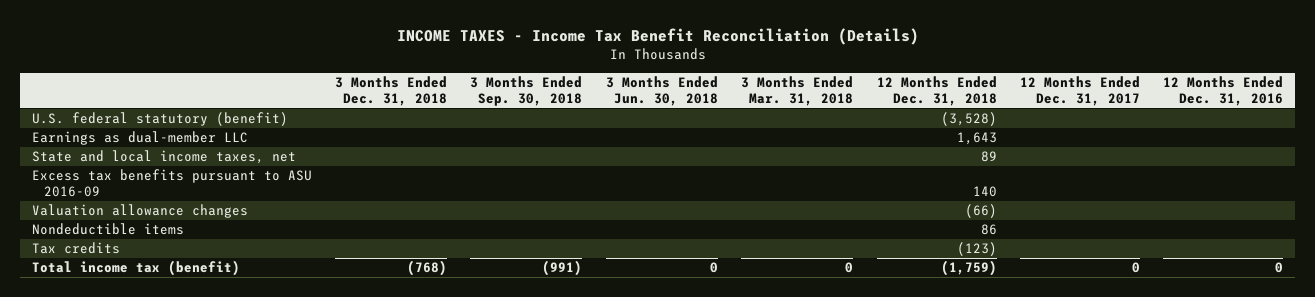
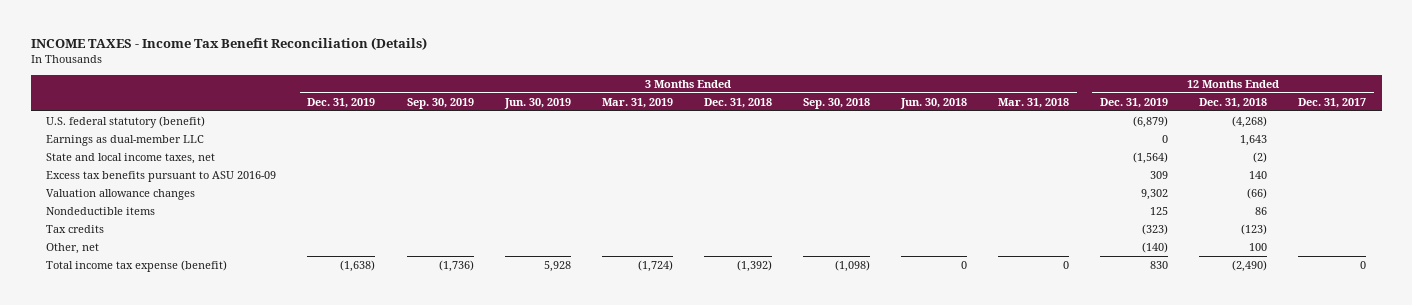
[1163,75,1284,106] 12 Months Ended Dec. 31, 2016 -> none
none -> [307,97,376,108] Dec. 31, 2019
none -> [406,97,474,109] Sep. 30, 2019
none -> [503,97,571,109] Jun. 30, 2019
none -> [601,97,673,108] Mar. 31, 2019
none -> [1099,97,1168,108] Dec. 31, 2019
[940,112,997,127] (3,528) -> [1231,116,1267,129] (4,268)
[980,151,997,163] 89 -> [1252,152,1267,164] (2)
none -> [46,243,100,255] Other, net
[31,260,240,277] Total income tax (benefit) -> [46,260,228,273] Total income tax expense (benefit)
[407,260,448,277] (768) -> [736,260,772,273] (1,392)
[542,260,583,277] (991) -> [834,260,870,273] (1,098)
[940,260,997,277] (1,759) -> [1231,260,1267,273] (2,490)

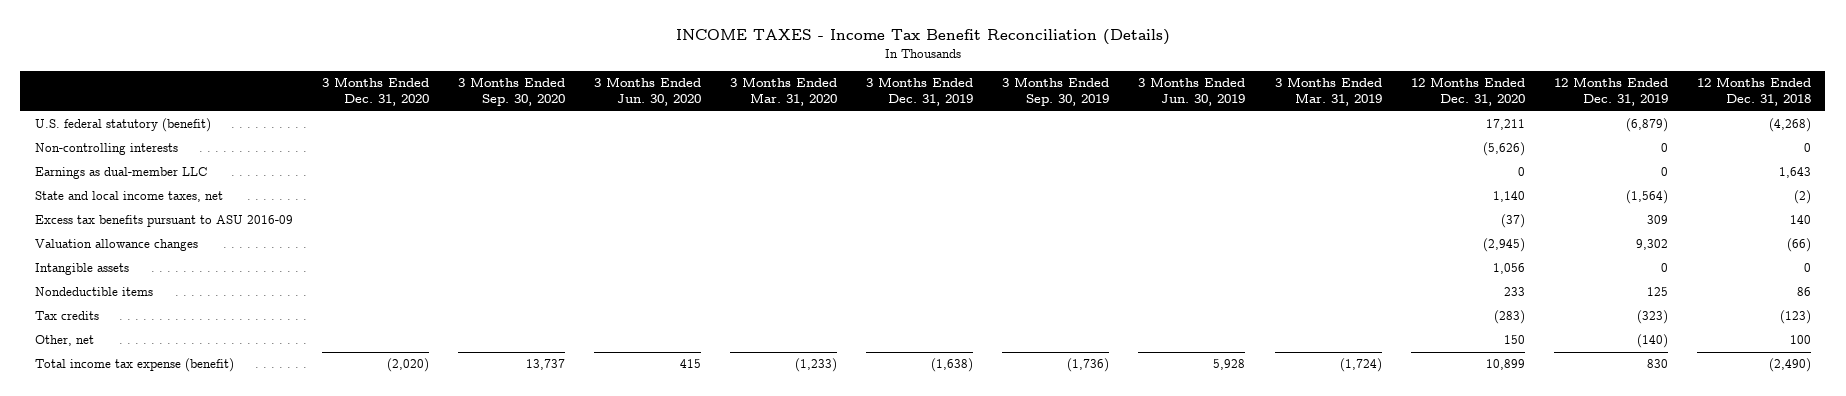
[703,97,772,108] Dec. 31, 2018 -> none
[802,97,870,109] Sep. 30, 2018 -> none
[899,97,967,109] Jun. 30, 2018 -> none
[997,97,1069,108] Mar. 31, 2018 -> none
[1298,97,1367,108] Dec. 31, 2017 -> none
none -> [321,76,429,107] 3 Months Ended Dec. 31, 2020
none -> [457,76,565,107] 3 Months Ended Sep. 30, 2020
none -> [594,76,702,107] 3 Months Ended Jun. 30, 2020
none -> [730,76,838,107] 3 Months Ended Mar. 31, 2020
none -> [1410,76,1525,107] 12 Months Ended Dec. 31, 2020
none -> [34,143,178,156] Non-controlling interests
none -> [34,263,129,276] Intangible assets

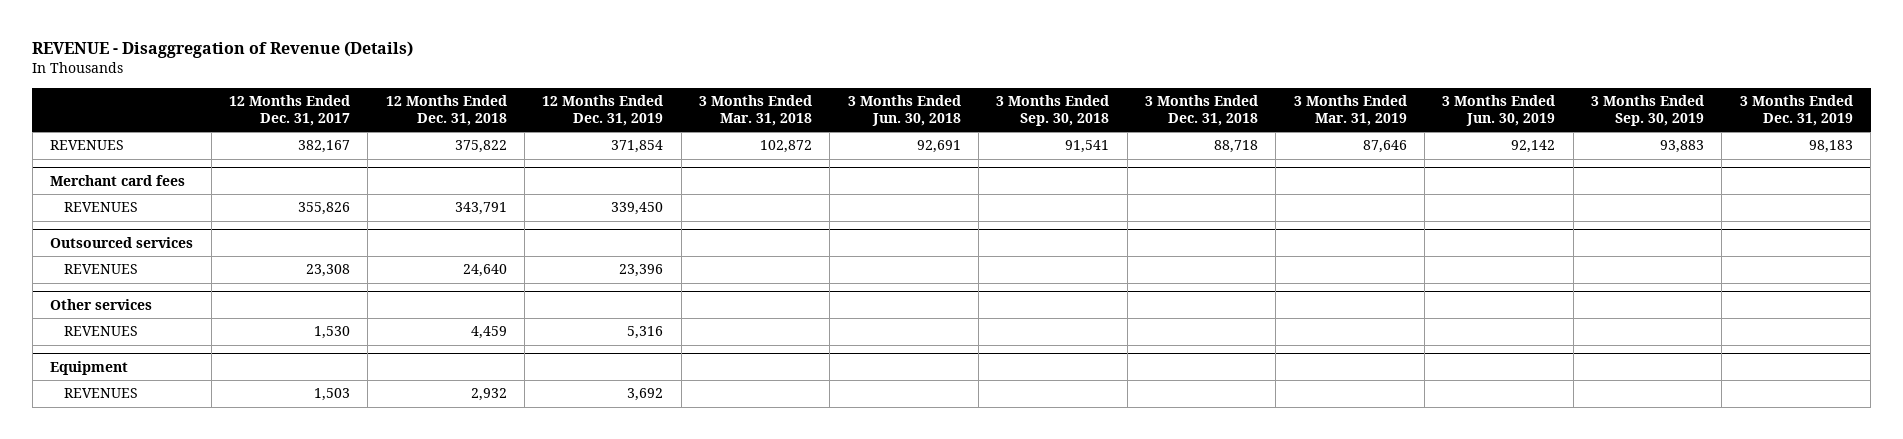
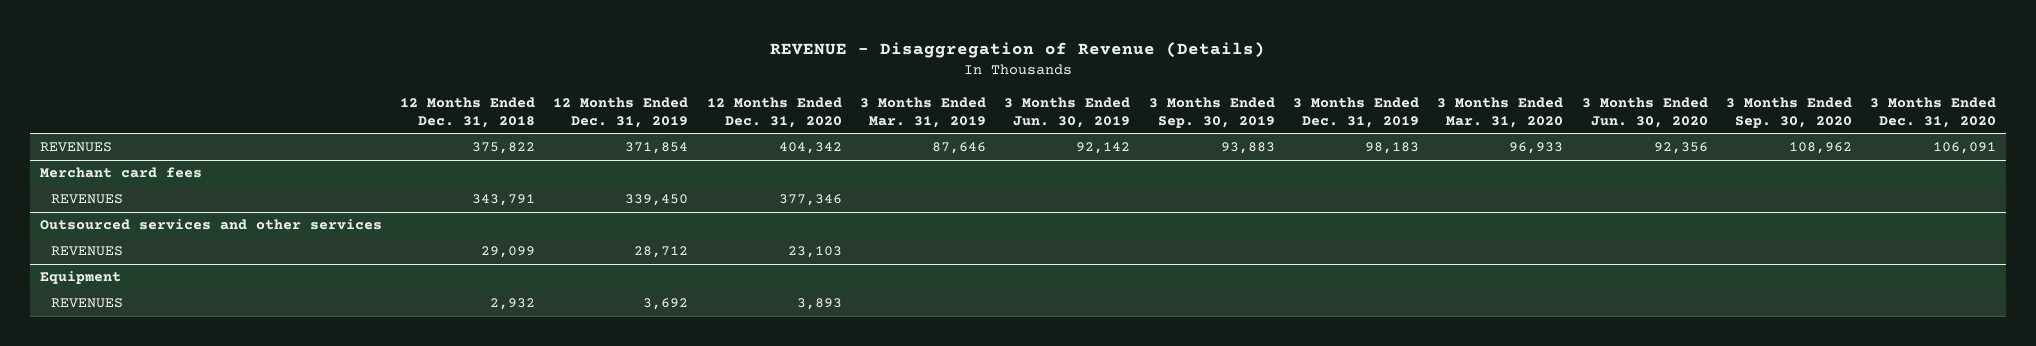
[228,94,350,127] 12 Months Ended Dec. 31, 2017 -> none
[699,94,813,127] 3 Months Ended Mar. 31, 2018 -> none
[847,94,961,127] 3 Months Ended Jun. 30, 2018 -> none
[996,94,1110,127] 3 Months Ended Sep. 30, 2018 -> none
[1145,94,1259,127] 3 Months Ended Dec. 31, 2018 -> none
none -> [706,96,842,128] 12 Months Ended Dec. 31, 2020
none -> [1437,96,1564,128] 3 Months Ended Mar. 31, 2020
none -> [1581,96,1708,128] 3 Months Ended Jun. 30, 2020
none -> [1725,96,1852,128] 3 Months Ended Sep. 30, 2020
none -> [1870,96,1997,128] 3 Months Ended Dec. 31, 2020
[50,299,153,311] Other services -> none
[63,326,138,337] REVENUES -> none
[50,237,194,249] Outsourced services -> [39,219,382,231] Outsourced services and other services
[462,264,507,278] 24,640 -> [480,246,535,259] 29,099
[619,264,664,278] 23,396 -> [634,246,689,259] 28,712

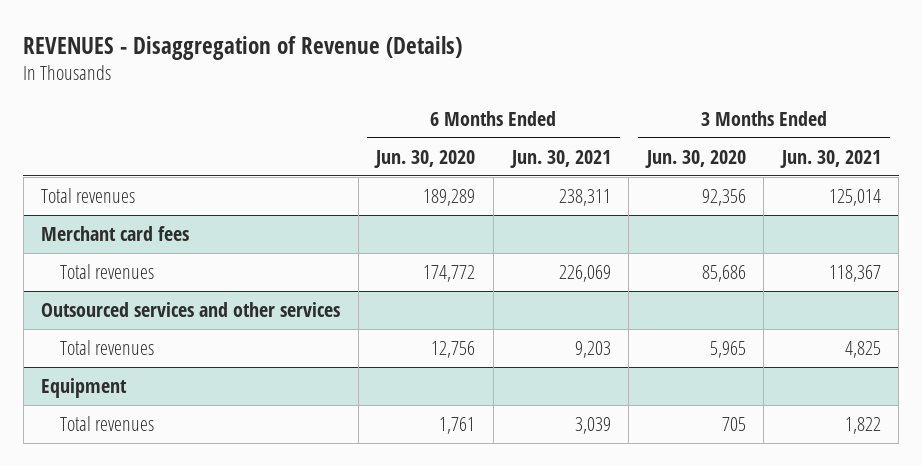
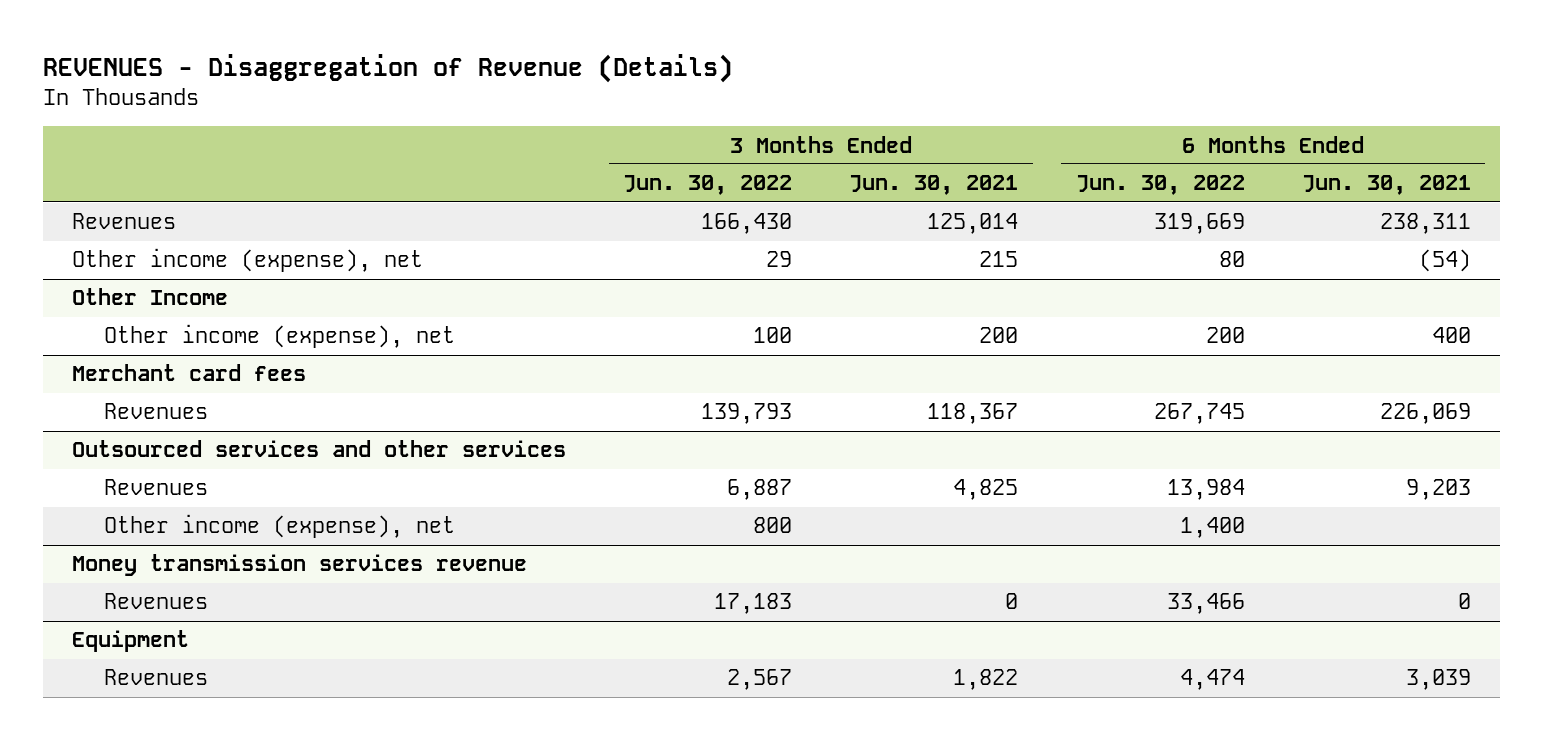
[374,149,476,168] Jun. 30, 2020 -> none
[644,149,746,168] Jun. 30, 2020 -> none
none -> [622,175,792,196] Jun. 30, 2022
none -> [1075,175,1245,196] Jun. 30, 2022
[41,187,136,203] Total revenues -> [71,213,176,230] Revenues
none -> [71,248,423,273] Other income (expense), net
none -> [71,288,228,306] Other Income
none -> [104,324,456,349] Other income (expense), net
[59,263,154,279] Total revenues -> [104,403,209,420] Revenues
[59,339,154,355] Total revenues -> [104,479,209,496] Revenues
none -> [104,514,456,539] Other income (expense), net
none -> [71,554,527,577] Money transmission services revenue
none -> [104,593,209,610] Revenues
[59,415,154,431] Total revenues -> [104,669,209,686] Revenues

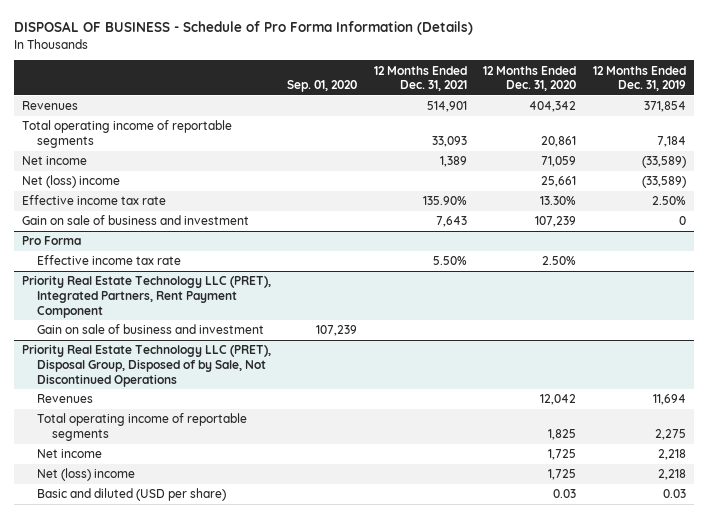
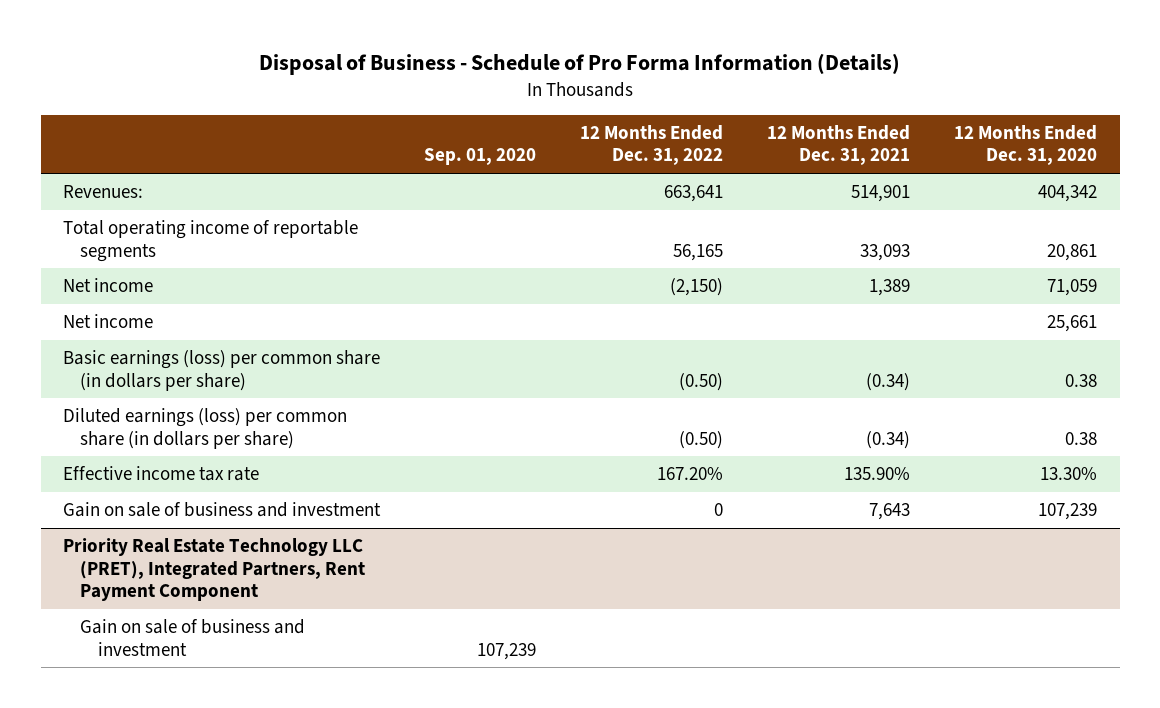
[13,21,473,36] DISPOSAL OF BUSINESS - Schedule of Pro Forma Information (Details) -> [259,53,901,76] Disposal of Business - Schedule of Pro Forma Information (Details)
[592,65,686,92] 12 Months Ended Dec. 31, 2019 -> none
none -> [580,124,724,166] 12 Months Ended Dec. 31, 2022
[22,101,79,111] Revenues -> [62,185,143,199] Revenues:
[22,175,121,189] Net (loss) income -> [62,314,153,329] Net income
none -> [62,350,380,391] Basic earnings (loss) per common share (in dollars per share)
none -> [62,408,347,449] Diluted earnings (loss) per common share (in dollars per share)
[22,236,82,246] Pro Forma -> none
[36,255,181,266] Effective income tax rate -> none
[22,344,272,387] Priority Real Estate Technology LLC (PRET), Disposal Group, Disposed of by Sale, Not Discontinued Operations -> none
[36,394,93,404] Revenues -> none
[36,413,247,441] Total operating income of reportable segments -> none
[36,449,102,459] Net income -> none
[36,468,135,482] Net (loss) income -> none
[36,488,226,502] Basic and diluted (USD per share) -> none

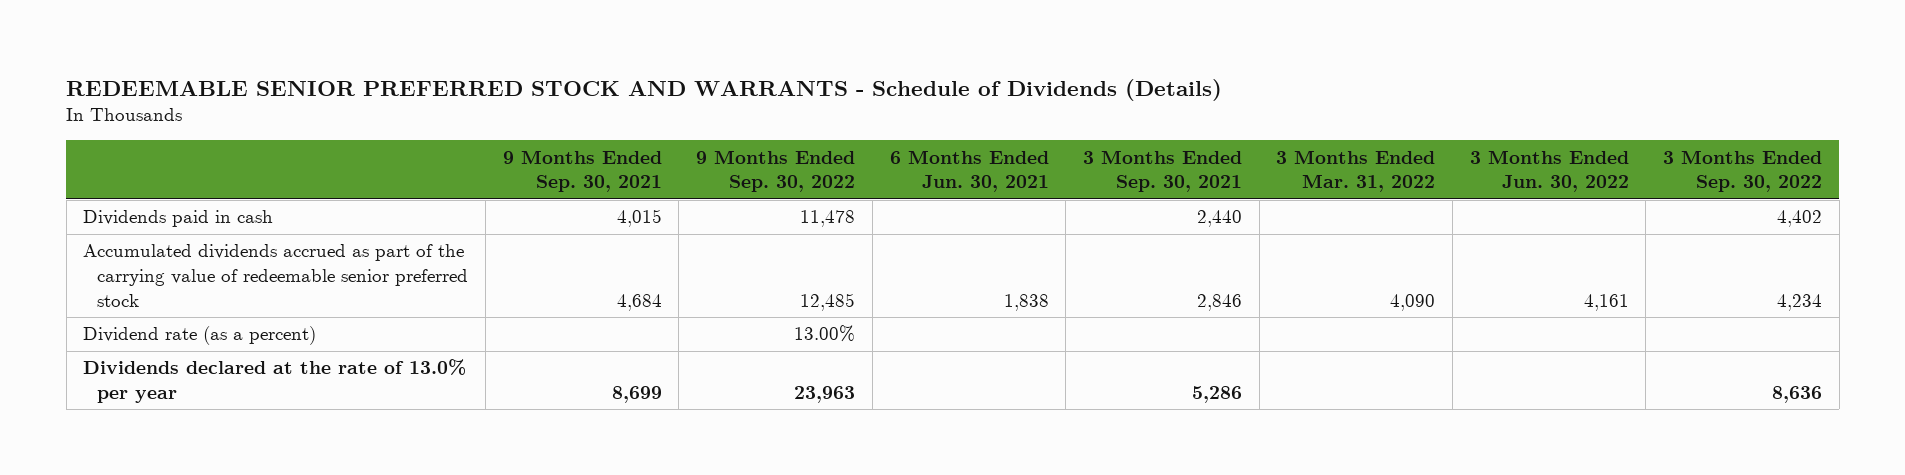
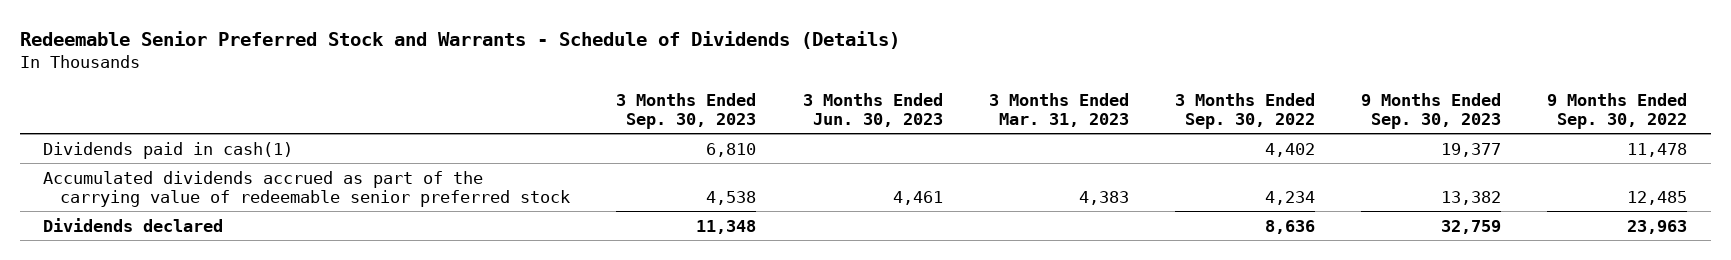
[66,78,1223,101] REDEEMABLE SENIOR PREFERRED STOCK AND WARRANTS - Schedule of Dividends (Details) -> [20,30,901,49] Redeemable Senior Preferred Stock and Warrants - Schedule of Dividends (Details)
[502,149,662,193] 9 Months Ended Sep. 30, 2021 -> none
[889,149,1049,193] 6 Months Ended Jun. 30, 2021 -> none
[1082,149,1242,193] 3 Months Ended Sep. 30, 2021 -> none
[1276,149,1436,193] 3 Months Ended Mar. 31, 2022 -> none
[1469,149,1629,193] 3 Months Ended Jun. 30, 2022 -> none
none -> [616,92,757,130] 3 Months Ended Sep. 30, 2023
none -> [802,92,943,128] 3 Months Ended Jun. 30, 2023
none -> [988,92,1129,128] 3 Months Ended Mar. 31, 2023
none -> [1361,92,1502,130] 9 Months Ended Sep. 30, 2023
[83,210,274,228] Dividends paid in cash -> [43,141,294,159] Dividends paid in cash(1)
[83,326,317,346] Dividend rate (as a percent) -> none
[83,359,467,403] Dividends declared at the rate of 13.0% per year -> [43,217,224,232] Dividends declared

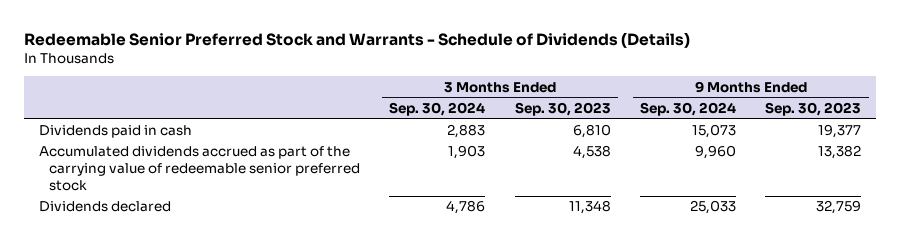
[802,92,943,128] 3 Months Ended Jun. 30, 2023 -> none
[988,92,1129,128] 3 Months Ended Mar. 31, 2023 -> none
[1175,92,1316,130] 3 Months Ended Sep. 30, 2022 -> none
[1547,92,1688,130] 9 Months Ended Sep. 30, 2022 -> none
none -> [389,101,486,116] Sep. 30, 2024
none -> [639,101,736,116] Sep. 30, 2024
[43,141,294,159] Dividends paid in cash(1) -> [39,125,193,139] Dividends paid in cash

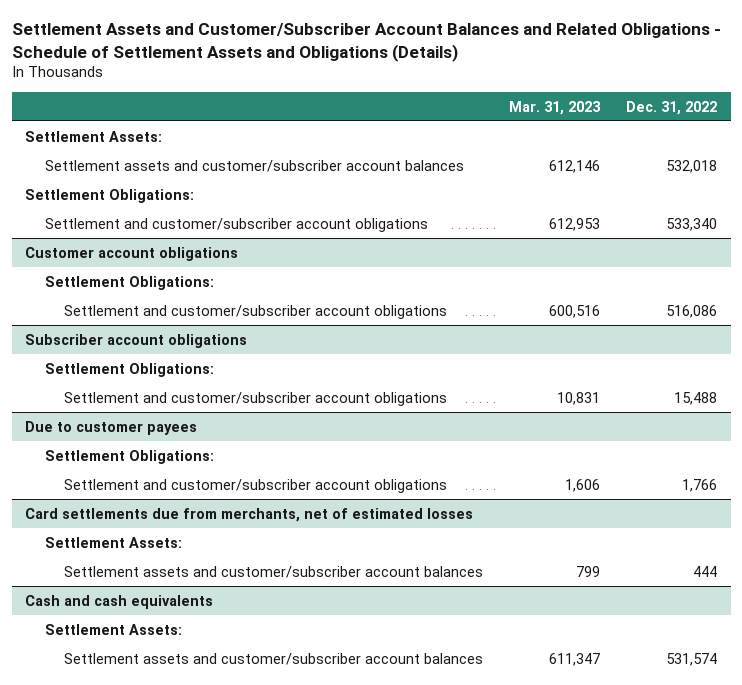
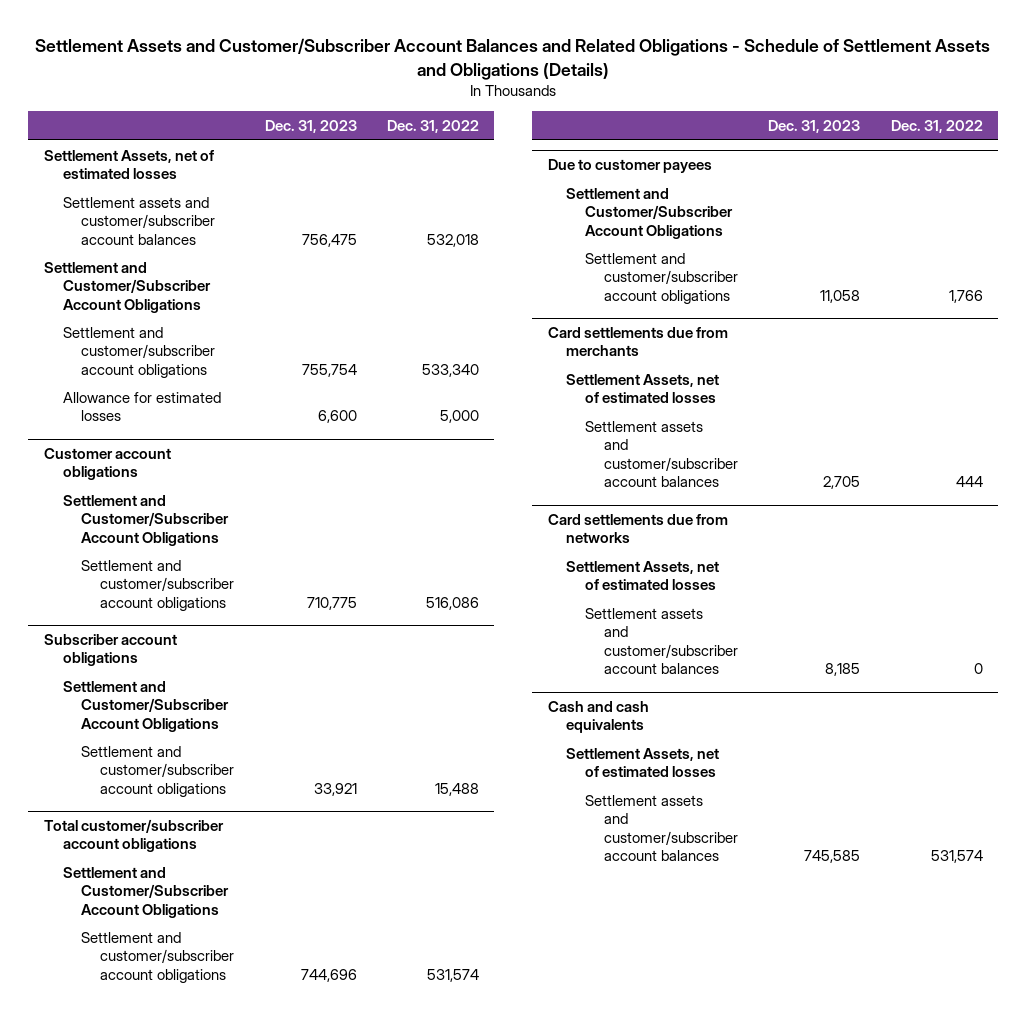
[509,100,602,115] Mar. 31, 2023 -> none
none -> [264,120,357,134] Dec. 31, 2023
[24,130,162,142] Settlement Assets: -> [43,149,214,180] Settlement Assets, net of estimated losses
[24,188,194,203] Settlement Obligations: -> [43,261,211,313] Settlement and Customer/Subscriber Account Obligations
none -> [62,391,221,422] Allowance for estimated losses
[44,275,214,290] Settlement Obligations: -> [62,494,230,546] Settlement and Customer/Subscriber Account Obligations
[44,362,214,377] Settlement Obligations: -> [62,680,230,732] Settlement and Customer/Subscriber Account Obligations
none -> [43,819,224,853] Total customer/subscriber account obligations
none -> [62,866,230,918] Settlement and Customer/Subscriber Account Obligations
none -> [81,931,235,983] Settlement and customer/subscriber account obligations
[44,449,214,464] Settlement Obligations: -> [566,187,734,239] Settlement and Customer/Subscriber Account Obligations
[24,507,473,522] Card settlements due from merchants, net of estimated losses -> [547,327,728,357] Card settlements due from merchants
[44,536,182,548] Settlement Assets: -> [566,373,720,404] Settlement Assets, net of estimated losses
none -> [547,514,728,544] Card settlements due from networks
none -> [566,560,720,591] Settlement Assets, net of estimated losses
none -> [585,607,738,675] Settlement assets and customer/subscriber account balances
[44,623,182,635] Settlement Assets: -> [566,747,720,778] Settlement Assets, net of estimated losses

